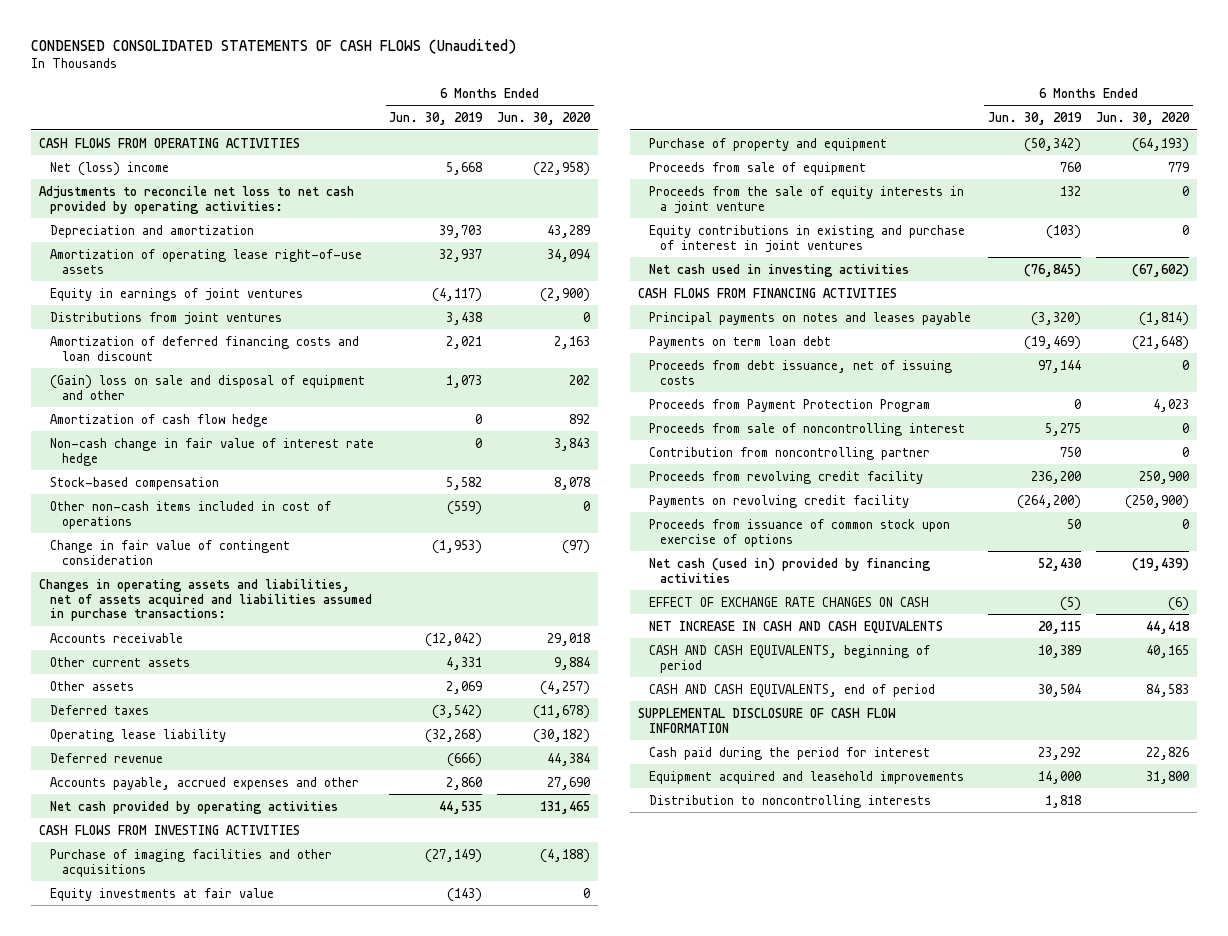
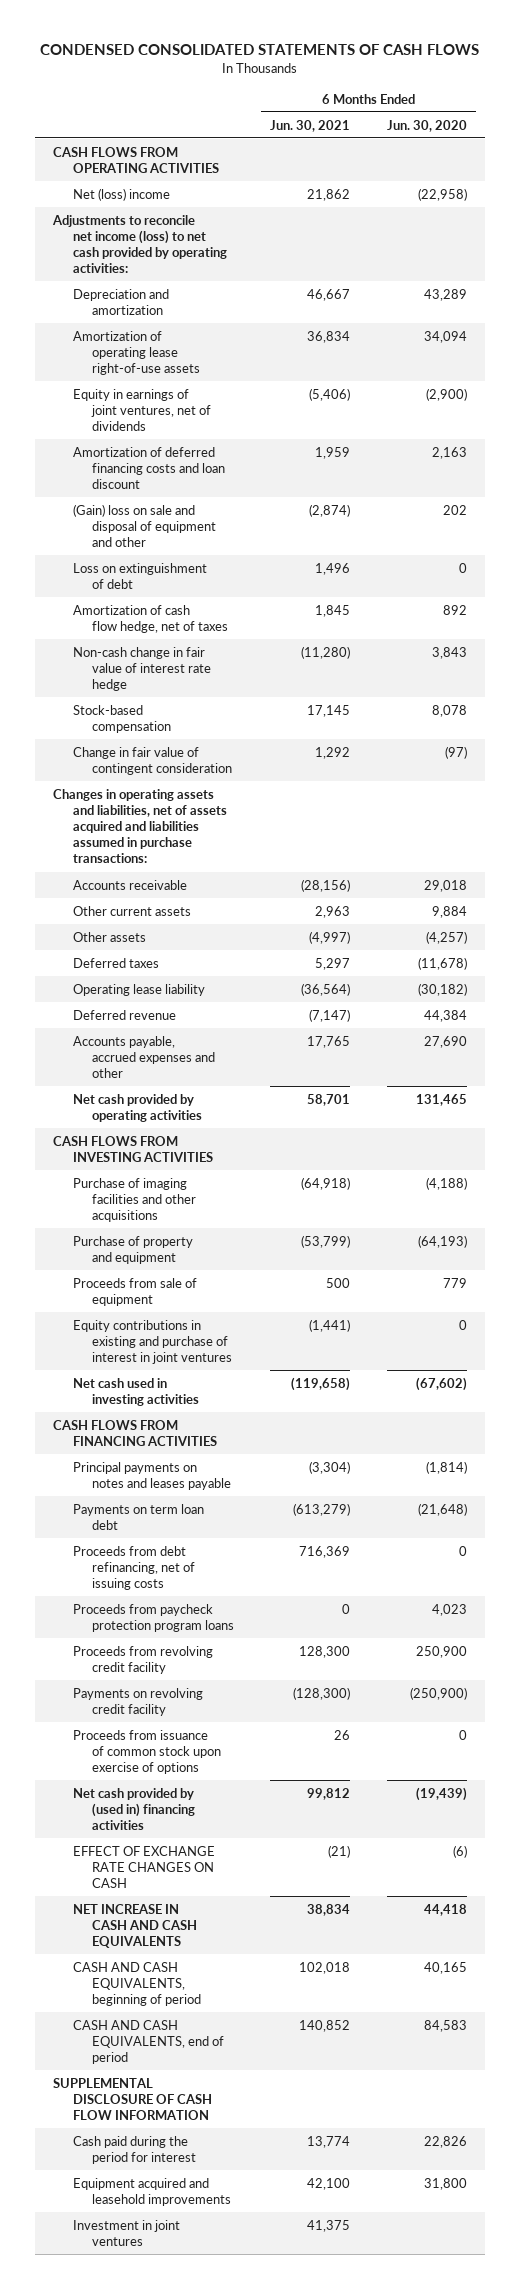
[31,39,517,55] CONDENSED CONSOLIDATED STATEMENTS OF CASH FLOWS (Unaudited) -> [40,44,480,56] CONDENSED CONSOLIDATED STATEMENTS OF CASH FLOWS
[389,112,484,126] Jun. 30, 2019 -> none
none -> [270,119,351,132] Jun. 30, 2021
[38,185,354,214] Adjustments to reconcile net loss to net cash provided by operating activities: -> [52,214,227,274] Adjustments to reconcile net income (loss) to net cash provided by operating activities:
[50,311,283,325] Distributions from joint ventures -> none
[50,287,304,301] Equity in earnings of joint ventures -> [72,388,211,431] Equity in earnings of joint ventures, net of dividends
none -> [72,562,207,589] Loss on extinguishment of debt
[50,413,269,427] Amortization of cash flow hedge -> [72,604,228,633] Amortization of cash flow hedge, net of taxes
[50,500,332,529] Other non-cash items included in cost of operations -> none
[50,887,275,901] Equity investments at fair value -> none
[648,185,964,214] Proceeds from the sale of equity interests in a joint venture -> none
[648,422,965,436] Proceeds from sale of noncontrolling interest -> none
[648,446,930,460] Contribution from noncontrolling partner -> none
[648,359,952,385] Proceeds from debt issuance, net of issuing costs -> [72,1545,195,1590] Proceeds from debt refinancing, net of issuing costs
[648,398,930,412] Proceeds from Payment Protection Program -> [72,1603,234,1632] Proceeds from paycheck protection program loans
[648,557,931,583] Net cash (used in) provided by financing activities -> [72,1787,195,1830] Net cash provided by (used in) financing activities
[648,794,931,808] Distribution to noncontrolling interests -> none
none -> [72,2219,180,2246] Investment in joint ventures

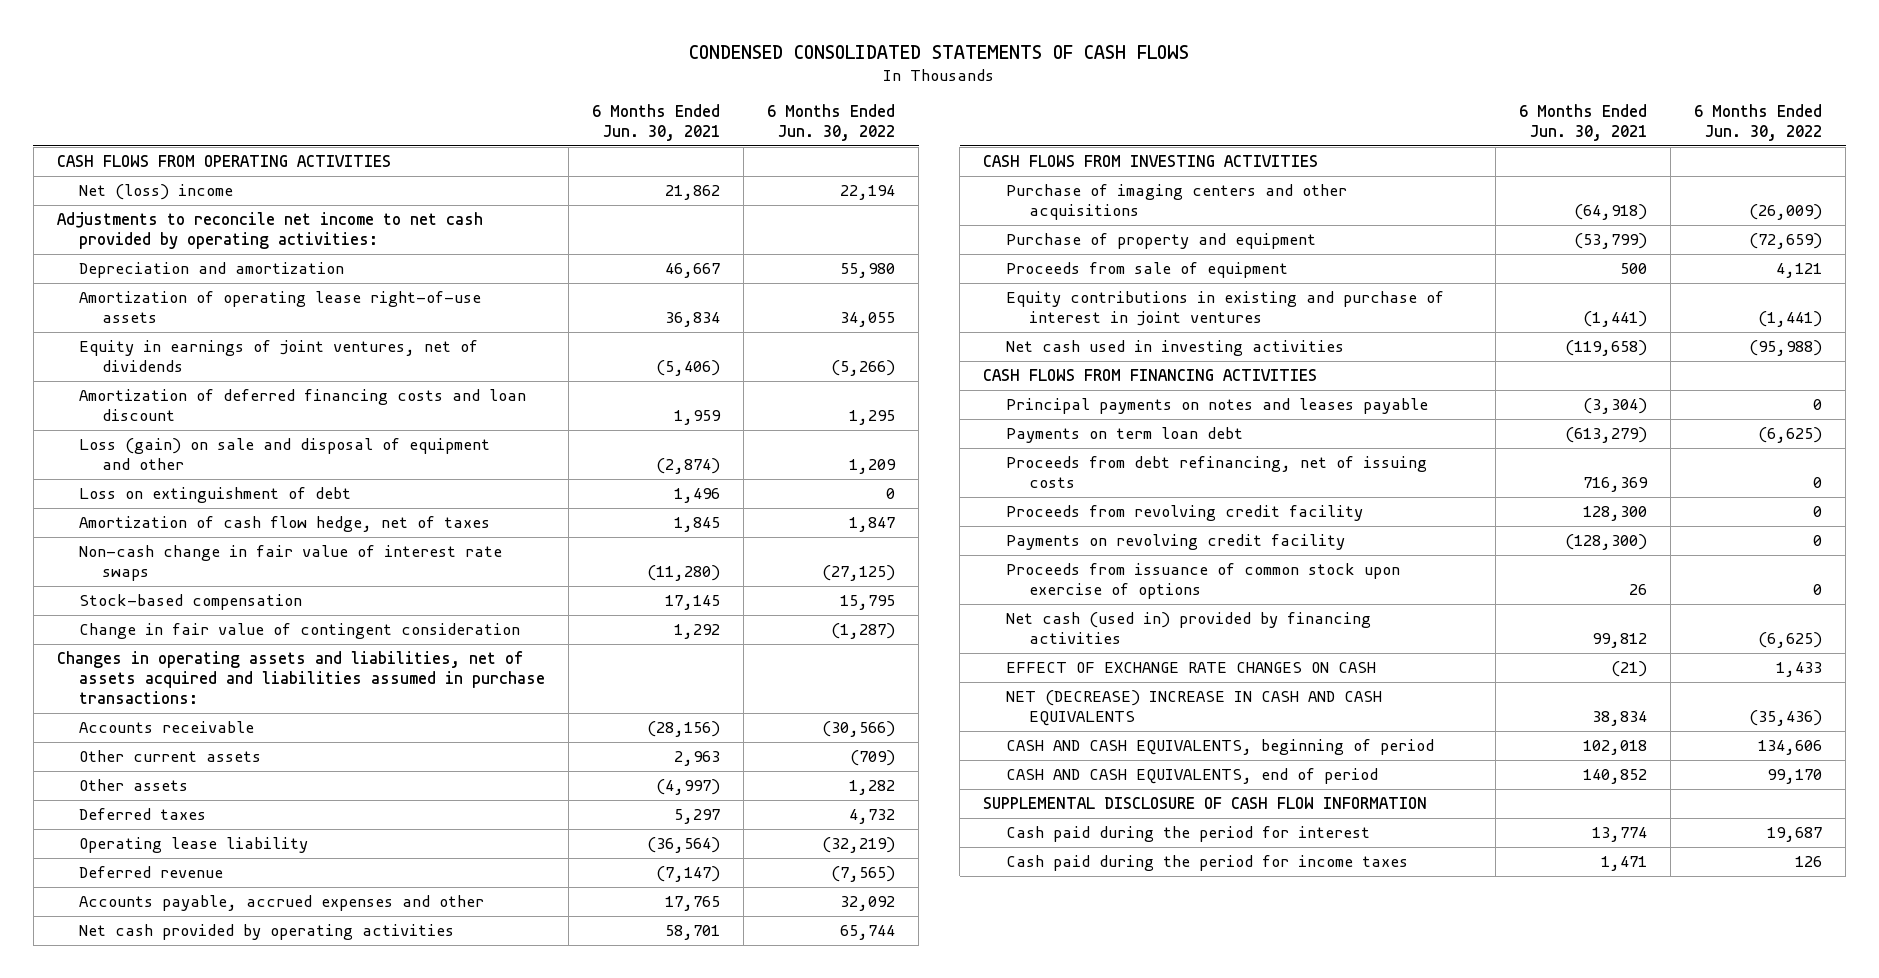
[386,119,467,132] Jun. 30, 2020 -> none
none -> [767,104,896,141] 6 Months Ended Jun. 30, 2022
[52,214,227,274] Adjustments to reconcile net income (loss) to net cash provided by operating activities: -> [56,211,483,249] Adjustments to reconcile net income to net cash provided by operating activities:
[72,503,216,547] (Gain) loss on sale and disposal of equipment and other -> [79,437,491,470] Loss (gain) on sale and disposal of equipment and other
[72,646,211,691] Non-cash change in fair value of interest rate hedge -> [79,544,503,581] Non-cash change in fair value of interest rate swaps
[72,1177,196,1222] Purchase of imaging facilities and other acquisitions -> [1006,183,1348,220] Purchase of imaging centers and other acquisitions
[72,1603,234,1632] Proceeds from paycheck protection program loans -> none
[72,1787,195,1830] Net cash provided by (used in) financing activities -> [1006,611,1372,644] Net cash (used in) provided by financing activities
[72,1903,197,1948] NET INCREASE IN CASH AND CASH EQUIVALENTS -> [1006,689,1383,726] NET (DECREASE) INCREASE IN CASH AND CASH EQUIVALENTS
[72,2177,231,2206] Equipment acquired and leasehold improvements -> none
[72,2219,180,2246] Investment in joint ventures -> none
none -> [1006,854,1409,871] Cash paid during the period for income taxes

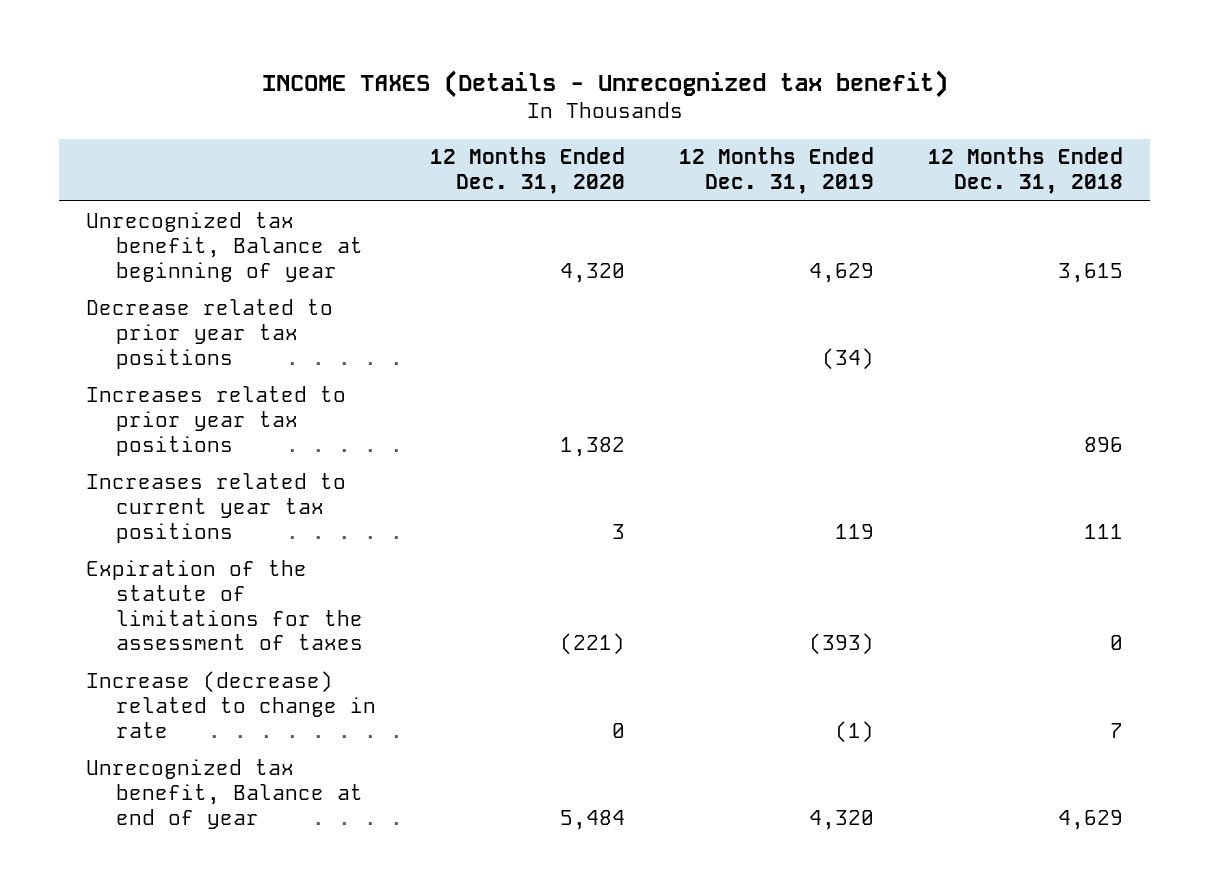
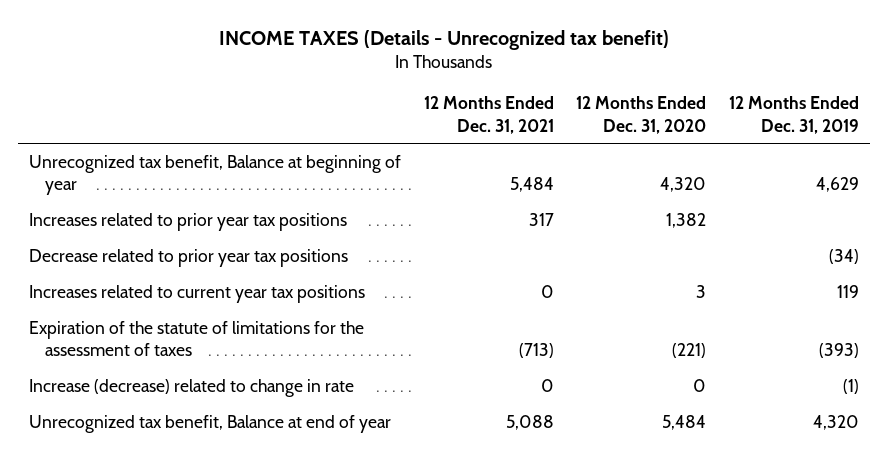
[928,147,1124,195] 12 Months Ended Dec. 31, 2018 -> none
none -> [423,96,554,134] 12 Months Ended Dec. 31, 2021
[86,298,334,369] Decrease related to prior year tax positions -> [29,249,349,268] Decrease related to prior year tax positions

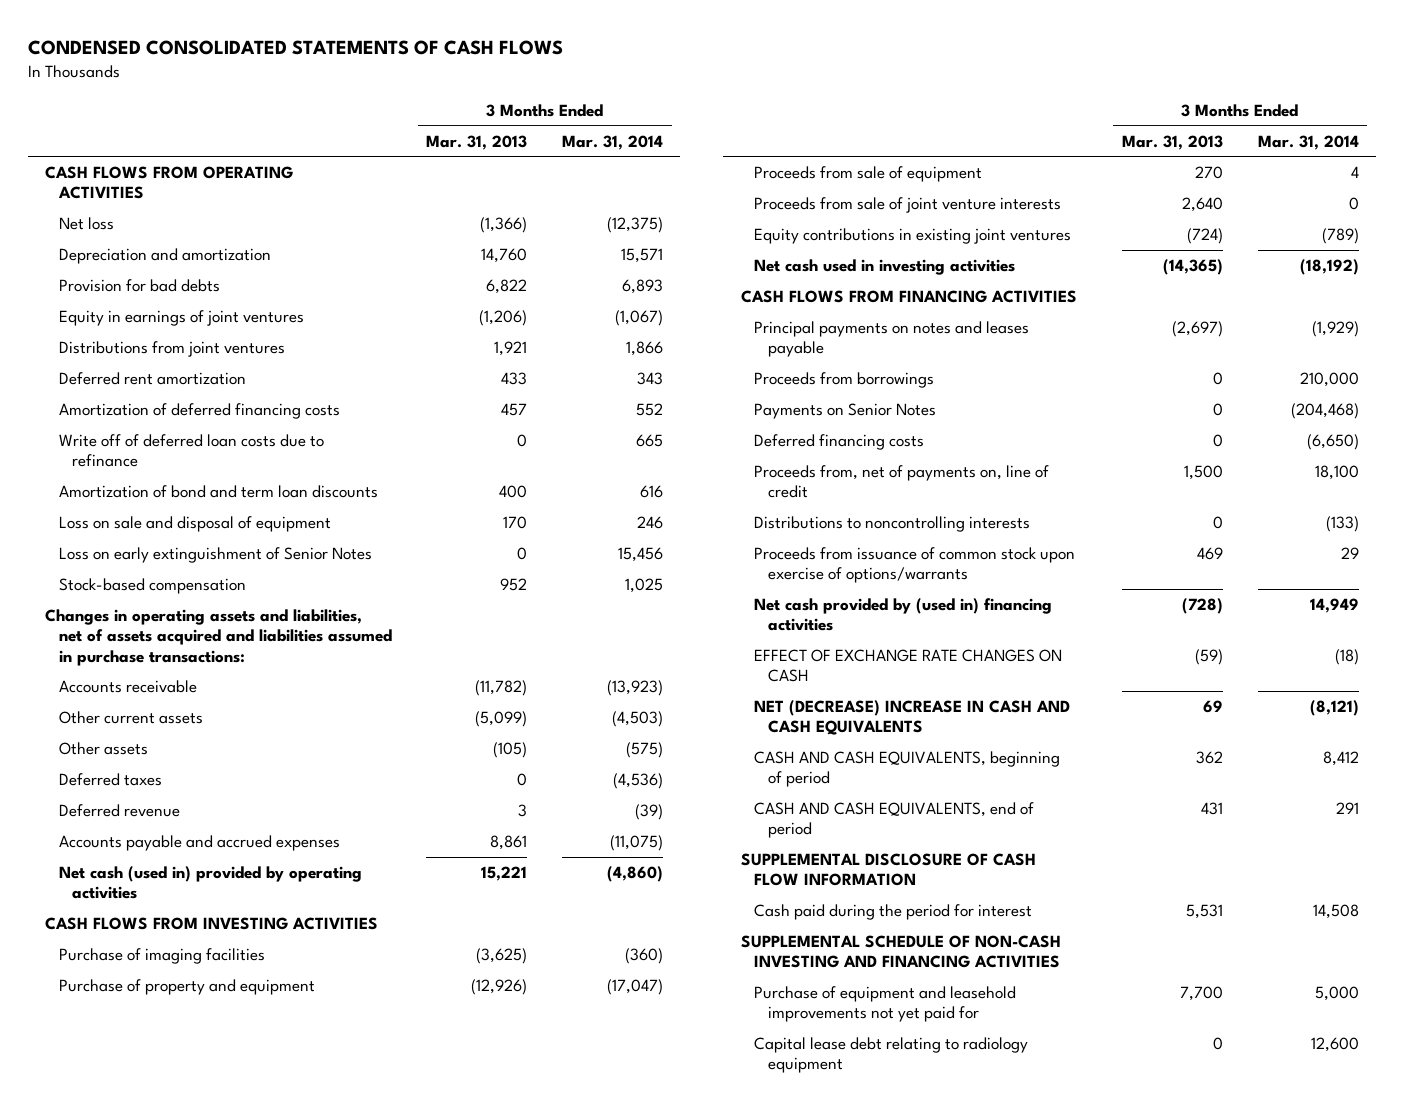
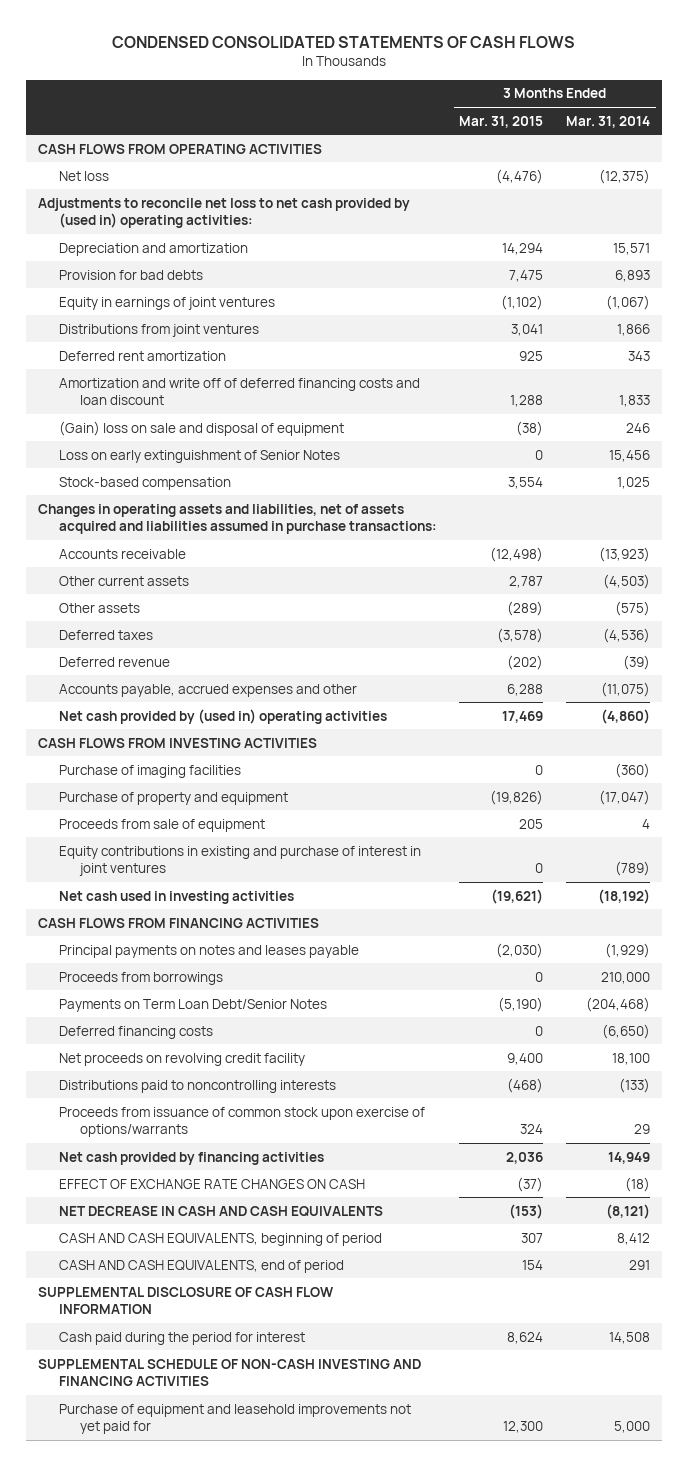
[426,134,528,150] Mar. 31, 2013 -> none
none -> [459,115,544,128] Mar. 31, 2015
none -> [37,197,410,229] Adjustments to reconcile net loss to net cash provided by (used in) operating activities:
[58,434,324,468] Write off of deferred loan costs due to refinance -> none
[58,485,378,499] Amortization of bond and term loan discounts -> none
[58,403,340,420] Amortization of deferred financing costs -> [58,377,420,406] Amortization and write off of deferred financing costs and loan discount
[635,403,663,417] 552 -> [619,395,651,408] 1,833
[58,516,331,533] Loss on sale and disposal of equipment -> [58,420,344,436] (Gain) loss on sale and disposal of equipment
[58,835,340,852] Accounts payable and accrued expenses -> [58,683,357,697] Accounts payable, accrued expenses and other
[58,866,362,900] Net cash (used in) provided by operating activities -> [58,708,387,724] Net cash provided by (used in) operating activities
[754,197,1062,214] Proceeds from sale of joint venture interests -> none
[754,228,1072,245] Equity contributions in existing joint ventures -> [58,845,421,877] Equity contributions in existing and purchase of interest in joint ventures
[754,403,937,420] Payments on Senior Notes -> [58,998,327,1012] Payments on Term Loan Debt/Senior Notes
[754,465,1050,499] Proceeds from, net of payments on, line of credit -> [58,1052,305,1066] Net proceeds on revolving credit facility
[754,516,1031,533] Distributions to noncontrolling interests -> [58,1079,336,1093] Distributions paid to noncontrolling interests
[754,598,1053,632] Net cash provided by (used in) financing activities -> [58,1151,324,1165] Net cash provided by financing activities
[754,700,1071,736] NET (DECREASE) INCREASE IN CASH AND CASH EQUIVALENTS -> [58,1205,383,1217] NET DECREASE IN CASH AND CASH EQUIVALENTS
[754,1037,1029,1074] Capital lease debt relating to radiology equipment -> none

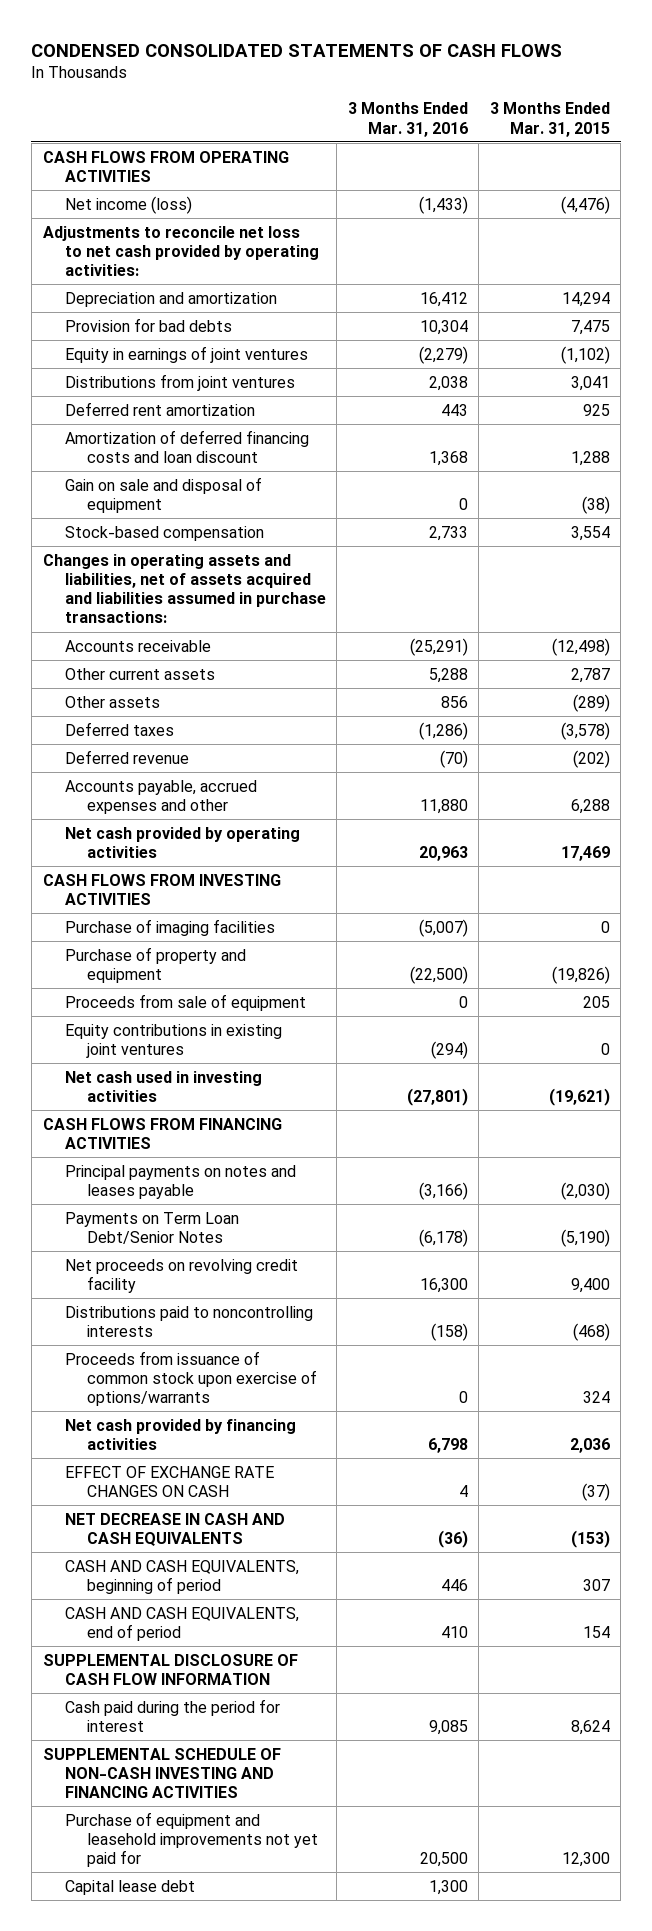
[566,115,651,128] Mar. 31, 2014 -> none
none -> [347,102,468,137] 3 Months Ended Mar. 31, 2016
[58,170,109,181] Net loss -> [64,195,192,214] Net income (loss)
[37,197,410,229] Adjustments to reconcile net loss to net cash provided by (used in) operating activities: -> [42,225,319,277] Adjustments to reconcile net loss to net cash provided by operating activities:
[58,449,340,463] Loss on early extinguishment of Senior Notes -> none
[58,377,420,406] Amortization and write off of deferred financing costs and loan discount -> [64,429,309,463] Amortization of deferred financing costs and loan discount
[58,420,344,436] (Gain) loss on sale and disposal of equipment -> [64,476,262,513] Gain on sale and disposal of equipment
[58,708,387,724] Net cash provided by (used in) operating activities -> [64,826,300,858] Net cash provided by operating activities
[58,845,421,877] Equity contributions in existing and purchase of interest in joint ventures -> [64,1023,282,1058] Equity contributions in existing joint ventures
[58,971,223,985] Proceeds from borrowings -> none
[58,1025,213,1039] Deferred financing costs -> none
none -> [64,1879,195,1895] Capital lease debt

